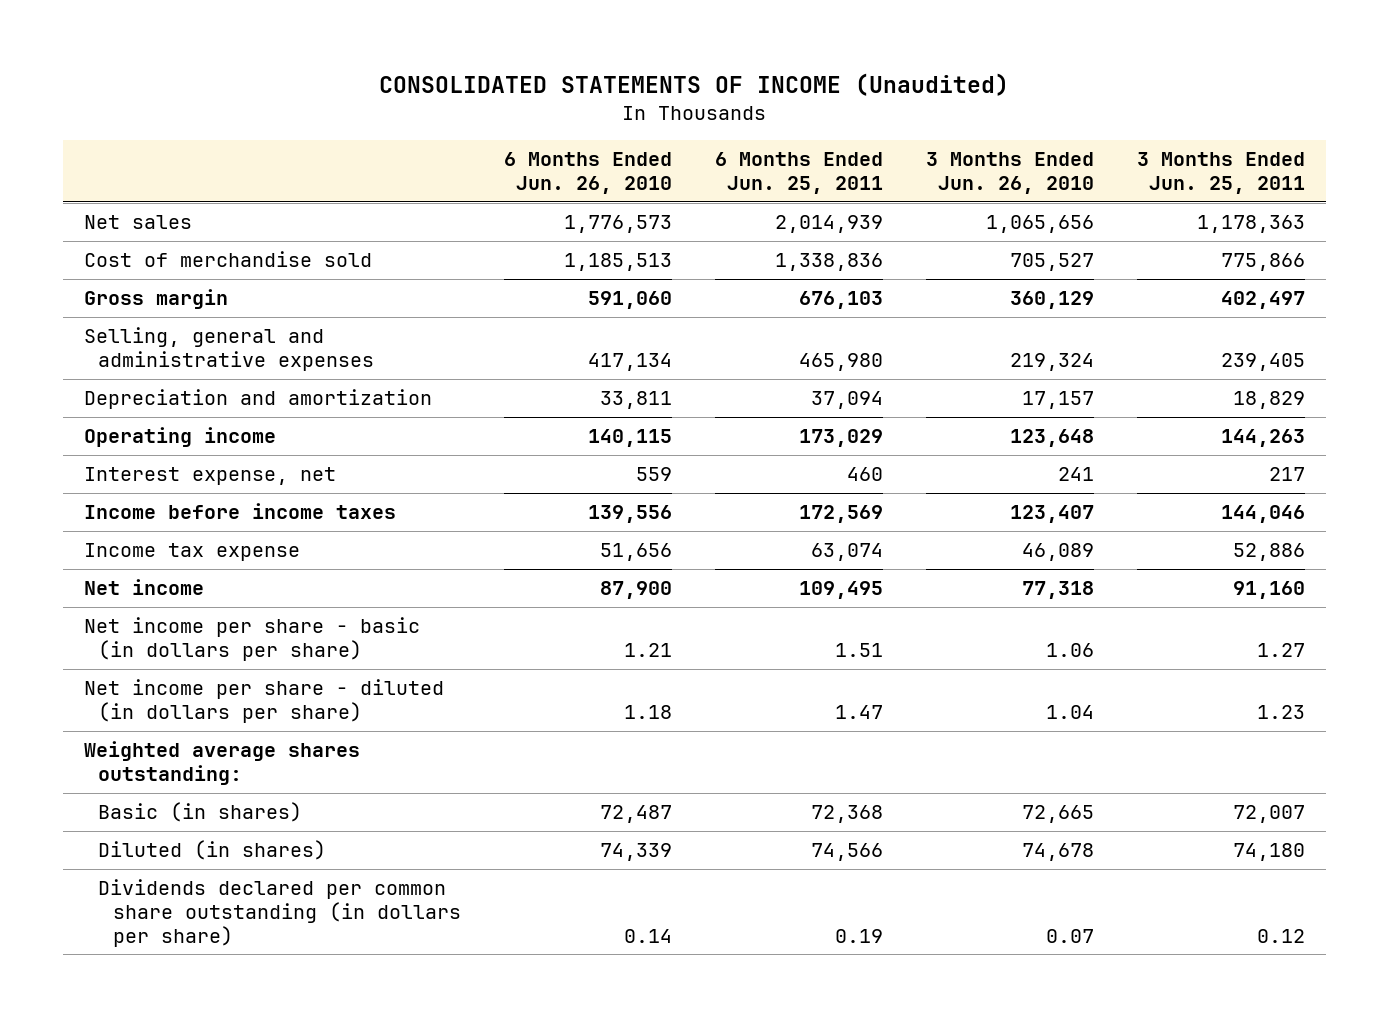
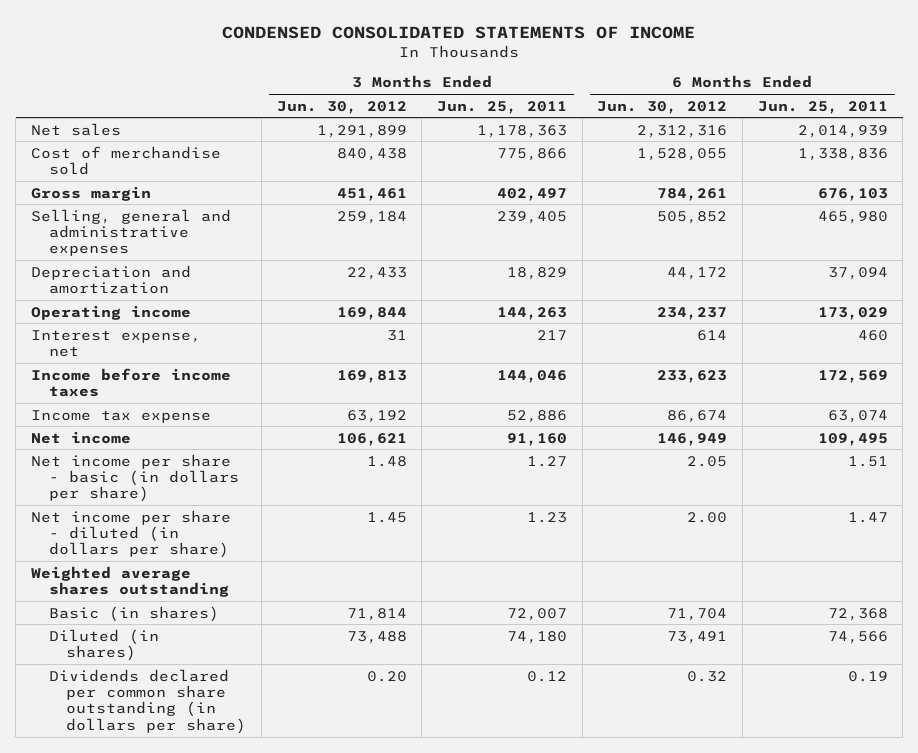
[379,73,1010,97] CONSOLIDATED STATEMENTS OF INCOME (Unaudited) -> [222,25,696,39] CONDENSED CONSOLIDATED STATEMENTS OF INCOME
[503,152,672,194] 6 Months Ended Jun. 26, 2010 -> none
[925,152,1094,194] 3 Months Ended Jun. 26, 2010 -> none
none -> [276,100,407,114] Jun. 30, 2012
none -> [597,100,728,114] Jun. 30, 2012
[84,741,361,785] Weighted average shares outstanding: -> [30,565,229,598] Weighted average shares outstanding

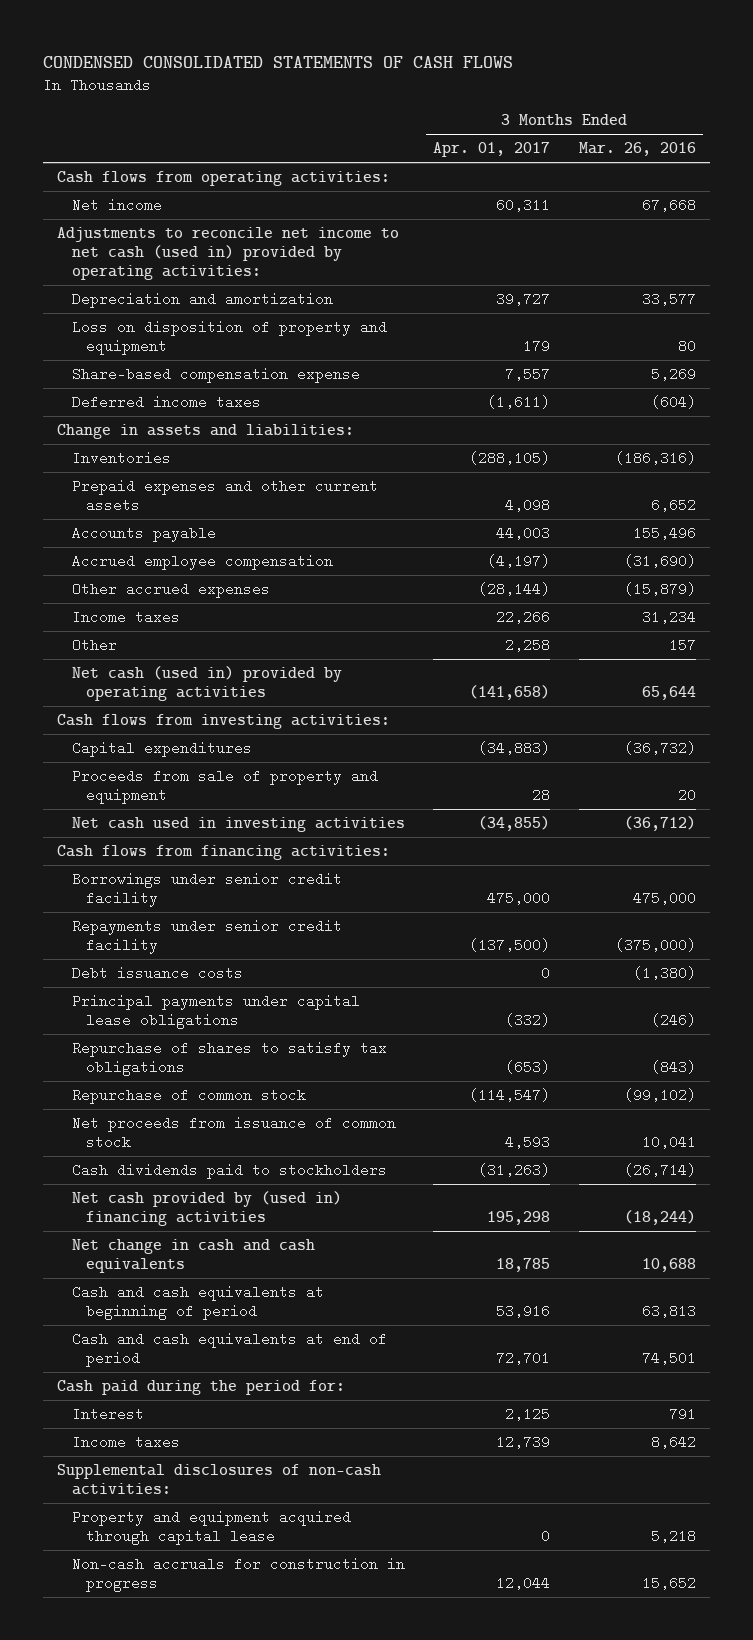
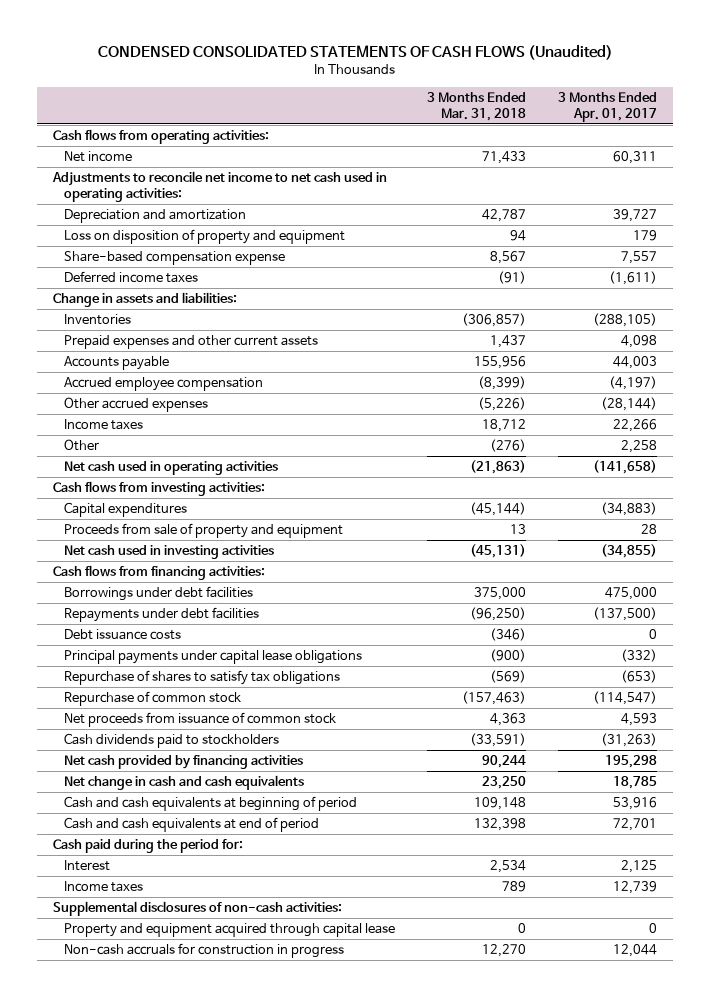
[42,55,513,68] CONDENSED CONSOLIDATED STATEMENTS OF CASH FLOWS -> [97,44,613,60] CONDENSED CONSOLIDATED STATEMENTS OF CASH FLOWS (Unaudited)
[578,142,696,157] Mar. 26, 2016 -> none
none -> [426,92,526,121] 3 Months Ended Mar. 31, 2018
[56,226,399,280] Adjustments to reconcile net income to net cash (used in) provided by operating activities: -> [51,171,387,202] Adjustments to reconcile net income to net cash used in operating activities:
[71,665,342,701] Net cash (used in) provided by operating activities -> [63,461,278,476] Net cash used in operating activities
[71,871,342,907] Borrowings under senior credit facility -> [63,586,253,602] Borrowings under debt facilities
[71,918,342,954] Repayments under senior credit facility -> [63,607,259,623] Repayments under debt facilities
[71,1190,342,1226] Net cash provided by (used in) financing activities -> [63,755,303,770] Net cash provided by financing activities

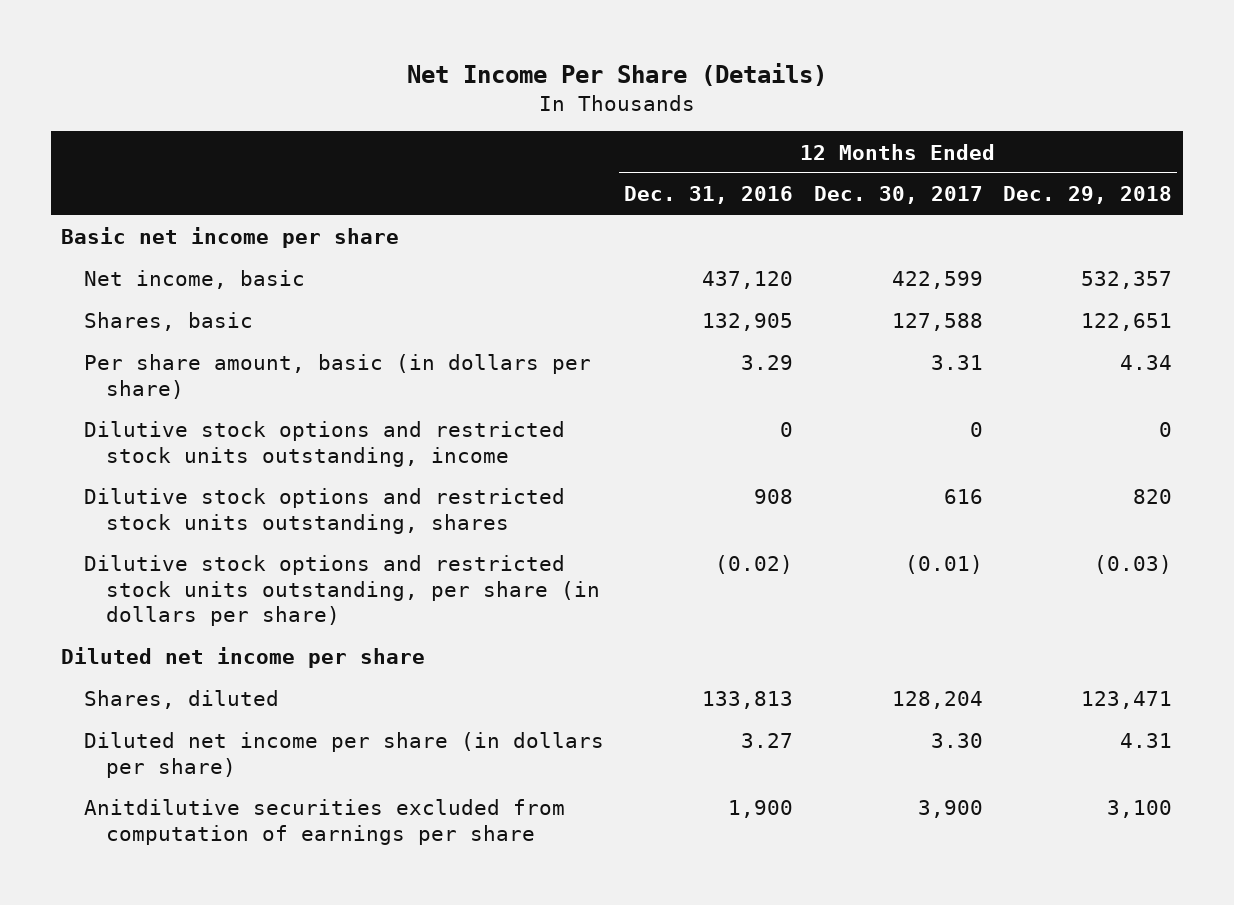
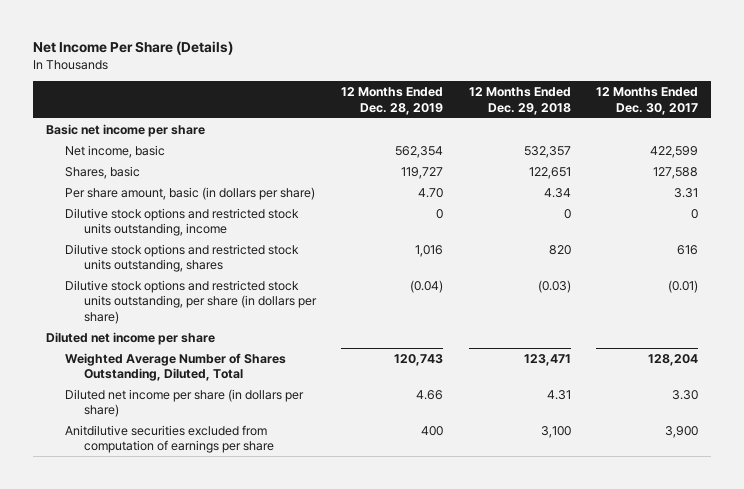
[624,186,794,205] Dec. 31, 2016 -> none
none -> [341,87,444,115] 12 Months Ended Dec. 28, 2019
[83,690,279,710] Shares, diluted -> [64,352,286,382] Weighted Average Number of Shares Outstanding, Diluted, Total

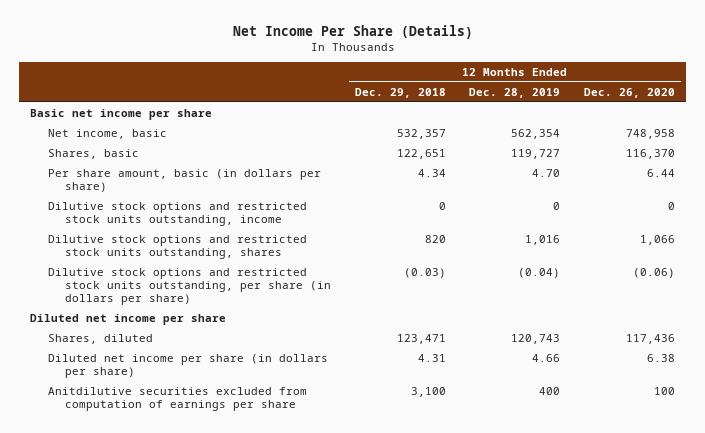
[596,87,699,115] 12 Months Ended Dec. 30, 2017 -> none
none -> [583,87,675,98] Dec. 26, 2020
[64,352,286,382] Weighted Average Number of Shares Outstanding, Diluted, Total -> [47,333,153,344] Shares, diluted

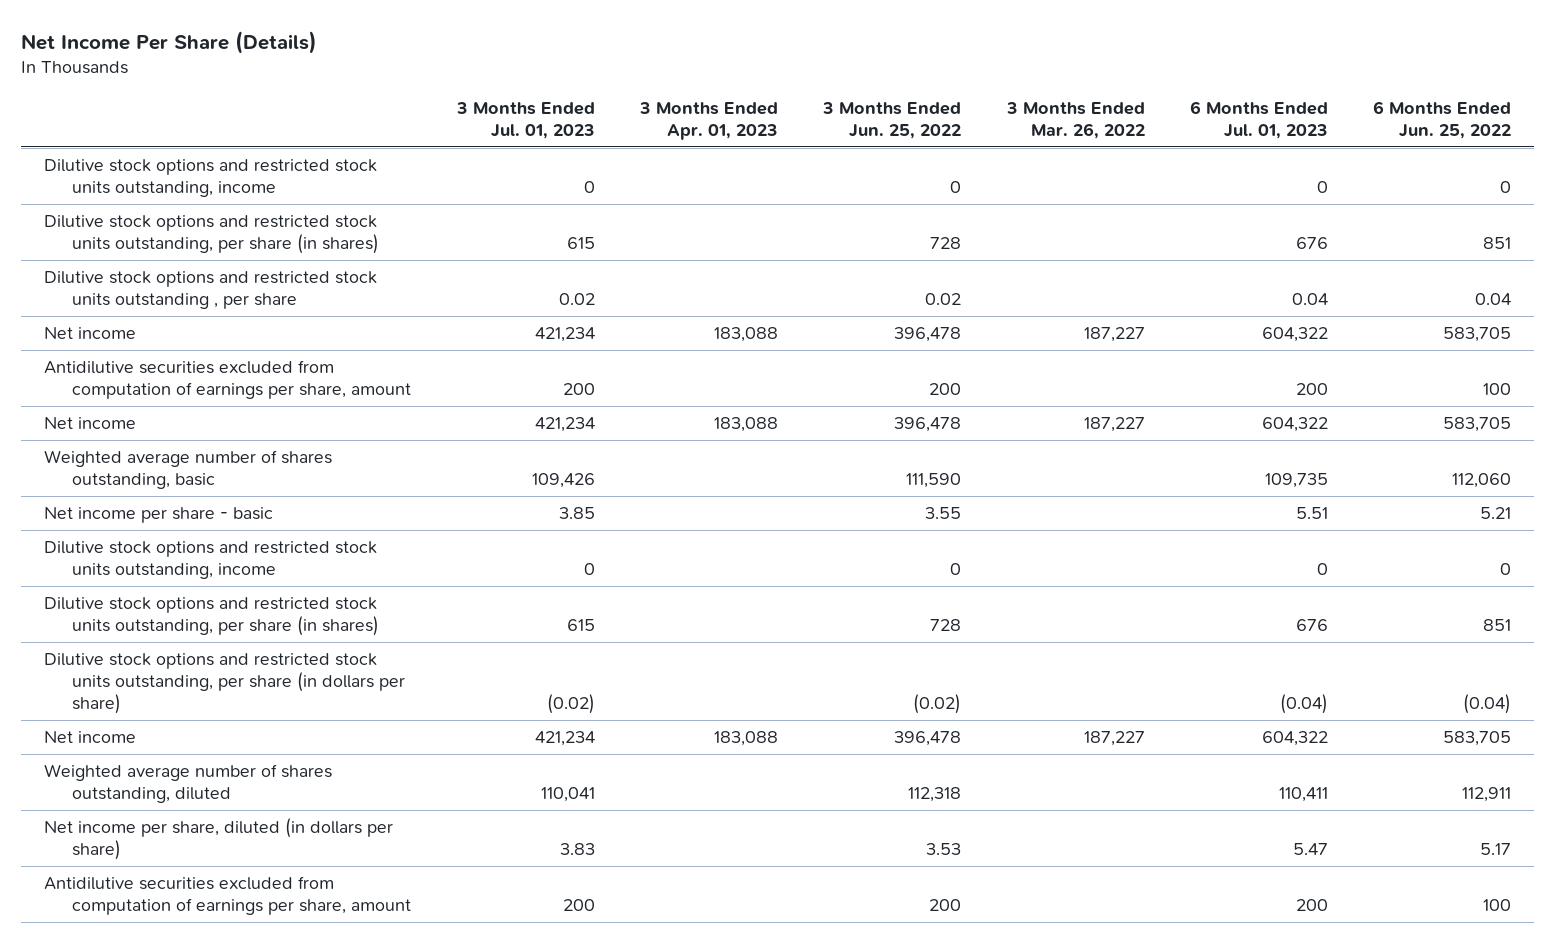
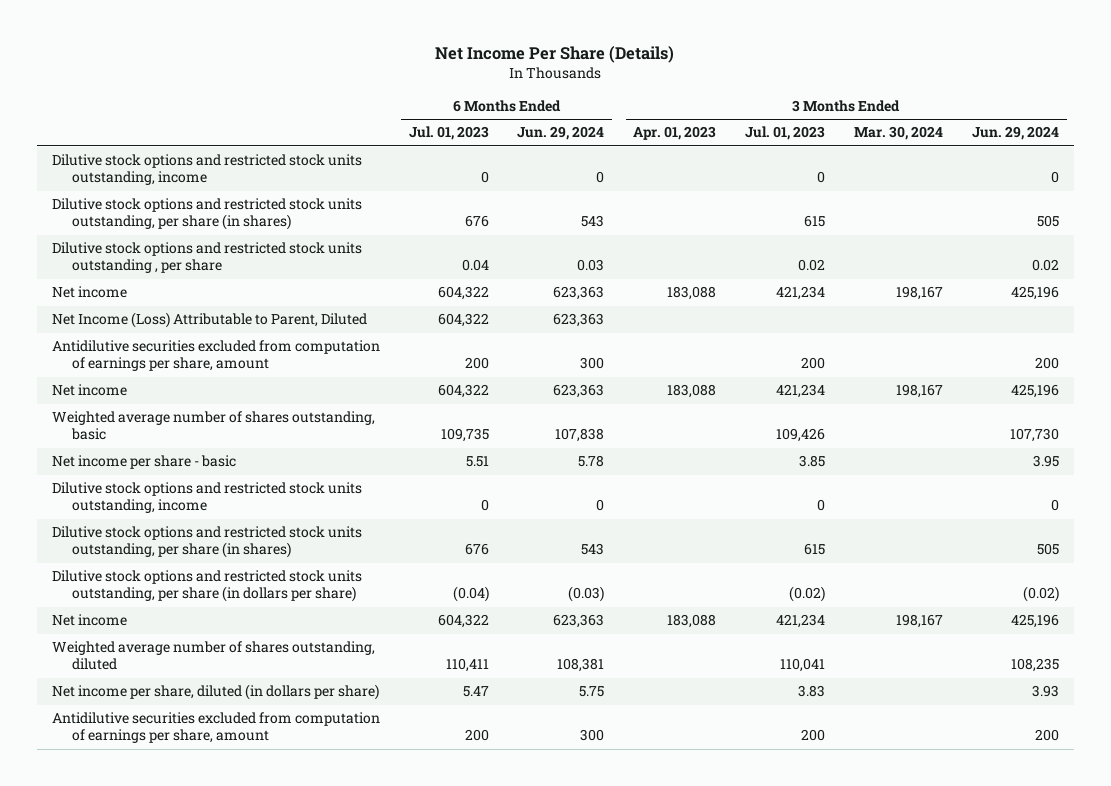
[822,101,962,139] 3 Months Ended Jun. 25, 2022 -> none
[1005,101,1145,139] 3 Months Ended Mar. 26, 2022 -> none
[1373,100,1512,139] 6 Months Ended Jun. 25, 2022 -> none
none -> [517,126,605,141] Jun. 29, 2024
none -> [854,126,944,141] Mar. 30, 2024
none -> [972,126,1060,141] Jun. 29, 2024
none -> [51,312,367,329] Net Income (Loss) Attributable to Parent, Diluted

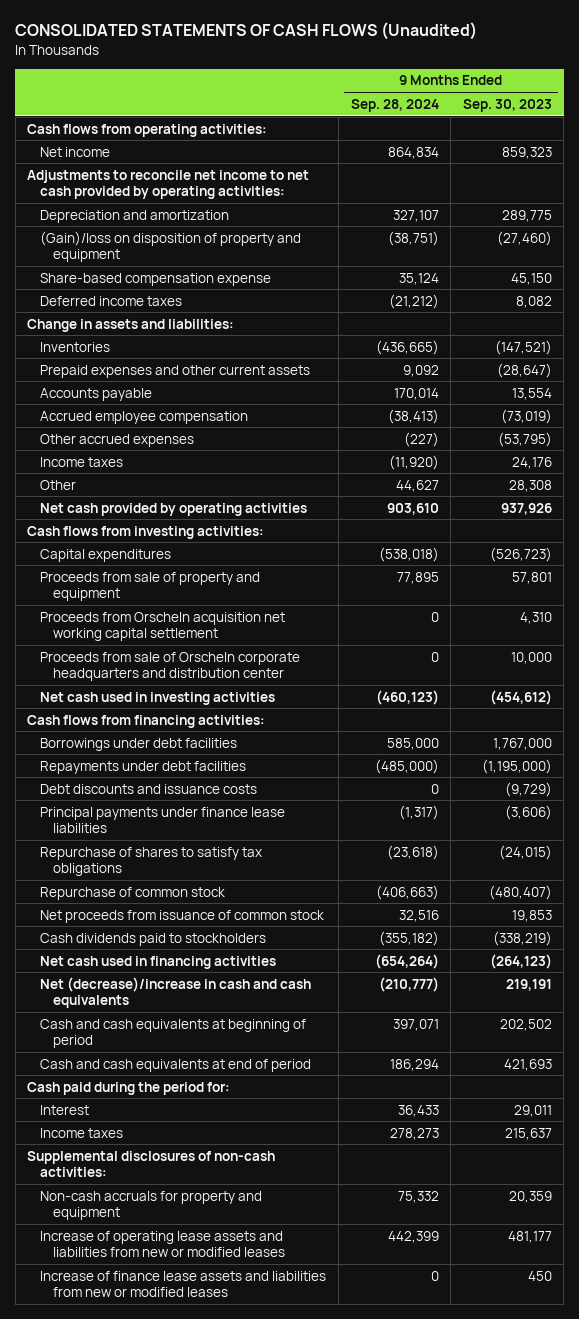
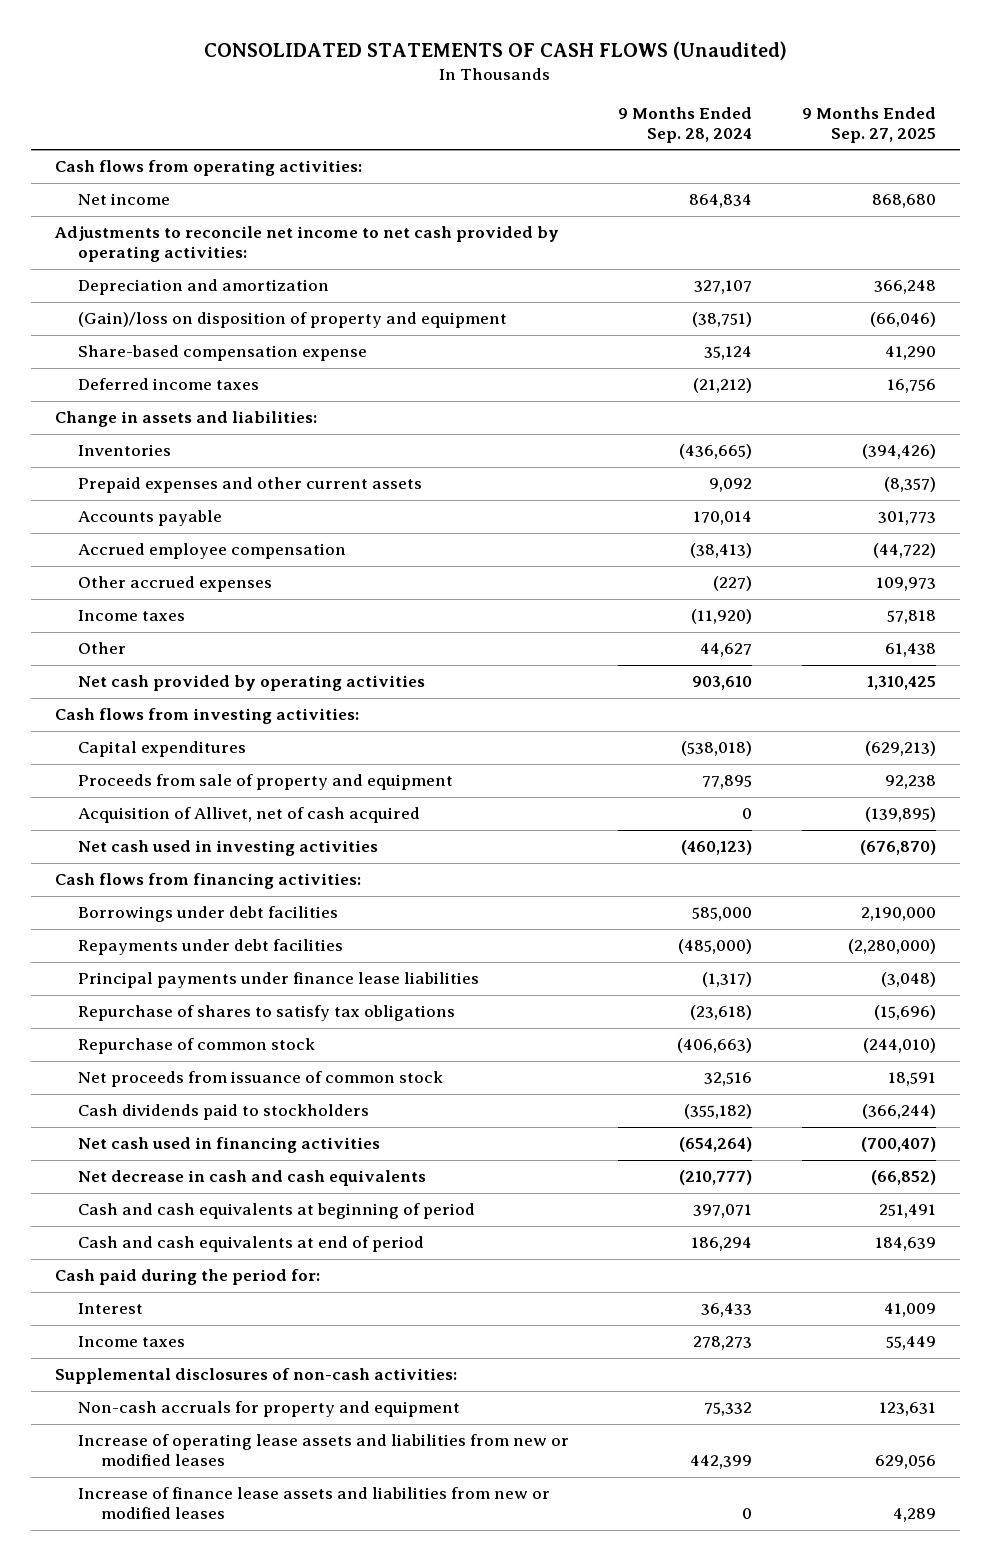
[462,98,552,112] Sep. 30, 2023 -> none
none -> [801,106,936,143] 9 Months Ended Sep. 27, 2025
[40,611,286,642] Proceeds from Orscheln acquisition net working capital settlement -> none
[40,651,301,682] Proceeds from sale of Orscheln corporate headquarters and distribution center -> none
none -> [77,807,420,824] Acquisition of Allivet, net of cash acquired
[40,783,258,794] Debt discounts and issuance costs -> none
[40,976,312,1009] Net (decrease)/increase in cash and cash equivalents -> [77,1170,426,1187] Net decrease in cash and cash equivalents

